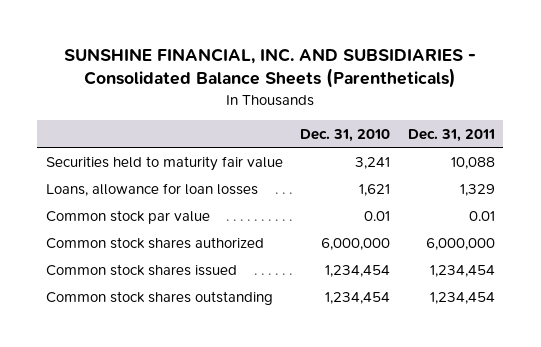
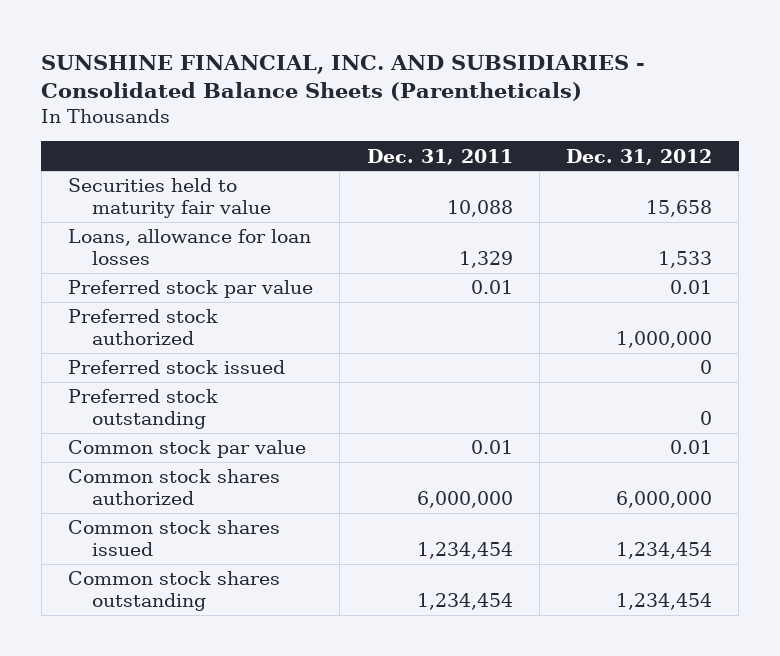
[300,128,391,142] Dec. 31, 2010 -> none
none -> [566,148,713,165] Dec. 31, 2012
none -> [68,280,314,299] Preferred stock par value
none -> [68,309,219,346] Preferred stock authorized
none -> [68,360,286,375] Preferred stock issued
none -> [68,389,219,430] Preferred stock outstanding

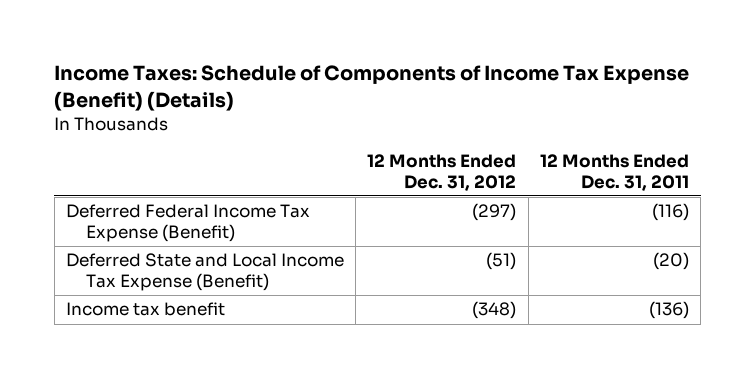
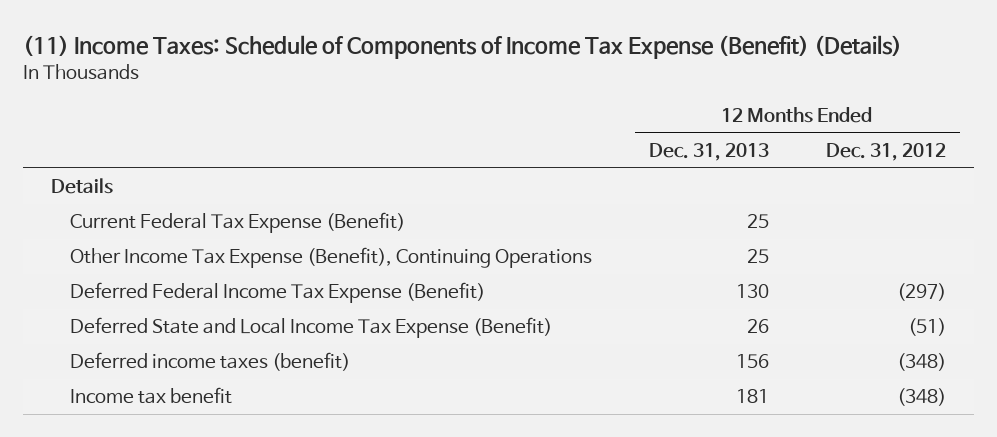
[54,65,690,111] Income Taxes: Schedule of Components of Income Tax Expense (Benefit) (Details) -> [22,34,902,59] (11) Income Taxes: Schedule of Components of Income Tax Expense (Benefit) (Details)
[540,153,690,191] 12 Months Ended Dec. 31, 2011 -> none
none -> [649,143,770,162] Dec. 31, 2013
none -> [51,178,114,195] Details
none -> [70,212,406,234] Current Federal Tax Expense (Benefit)
none -> [70,247,593,269] Other Income Tax Expense (Benefit), Continuing Operations
none -> [70,352,351,372] Deferred income taxes (benefit)

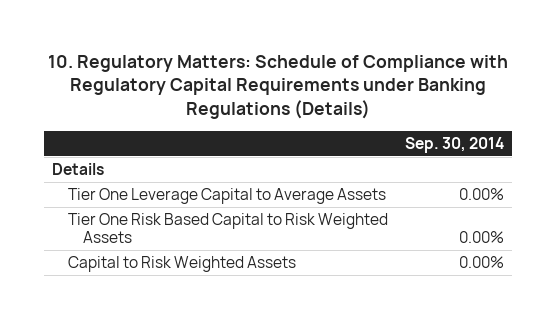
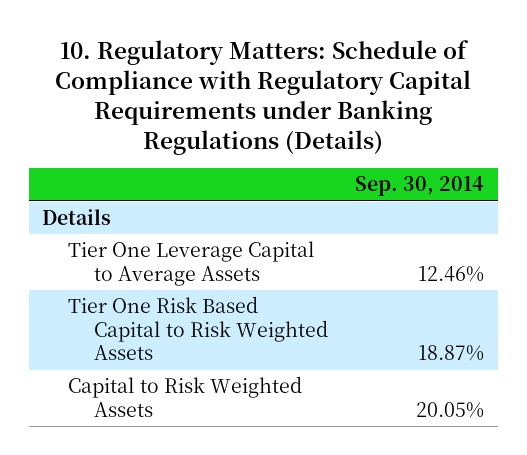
[458,188,504,201] 0.00% -> [418,265,485,282] 12.46%
[458,231,504,244] 0.00% -> [418,345,485,362] 18.87%
[458,256,504,269] 0.00% -> [416,401,485,418] 20.05%

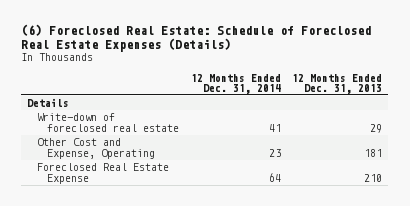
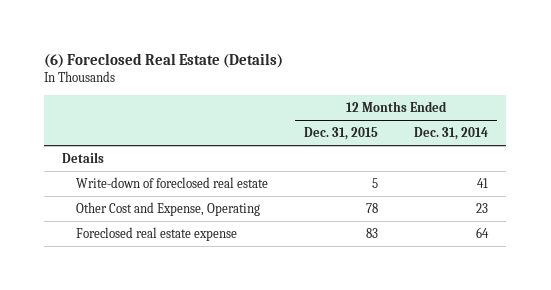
[21,24,372,53] (6) Foreclosed Real Estate: Schedule of Foreclosed Real Estate Expenses (Details) -> [44,52,284,68] (6) Foreclosed Real Estate (Details)
[292,73,383,94] 12 Months Ended Dec. 31, 2013 -> none
none -> [303,127,378,141] Dec. 31, 2015
[37,163,170,184] Foreclosed Real Estate Expense -> [75,226,237,241] Foreclosed real estate expense

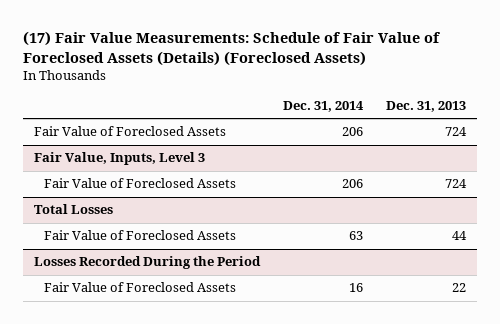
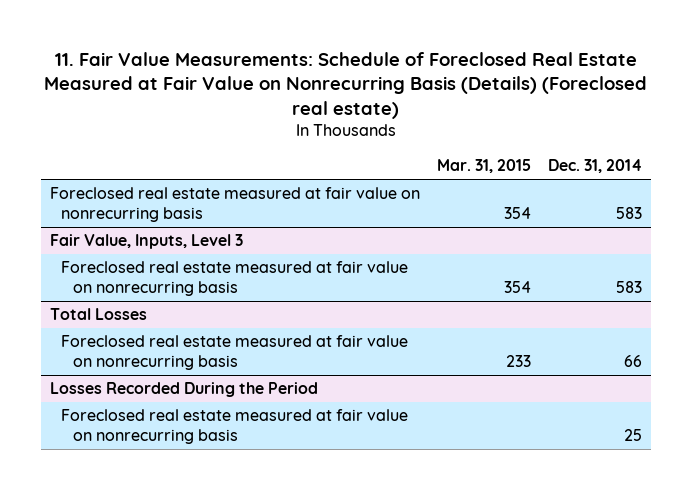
[22,30,440,66] (17) Fair Value Measurements: Schedule of Fair Value of Foreclosed Assets (Details) (Foreclosed Assets) -> [44,51,648,120] 11. Fair Value Measurements: Schedule of Foreclosed Real Estate Measured at Fair Value on Nonrecurring Basis (Details) (Foreclosed real estate)
[385,101,466,113] Dec. 31, 2013 -> none
none -> [437,159,532,174] Mar. 31, 2015
[34,126,227,137] Fair Value of Foreclosed Assets -> none
none -> [49,187,420,223] Foreclosed real estate measured at fair value on nonrecurring basis
[43,178,236,189] Fair Value of Foreclosed Assets -> none
none -> [61,261,409,297] Foreclosed real estate measured at fair value on nonrecurring basis
[43,230,236,241] Fair Value of Foreclosed Assets -> none
none -> [61,335,409,371] Foreclosed real estate measured at fair value on nonrecurring basis
[43,282,236,293] Fair Value of Foreclosed Assets -> none
none -> [61,409,409,445] Foreclosed real estate measured at fair value on nonrecurring basis

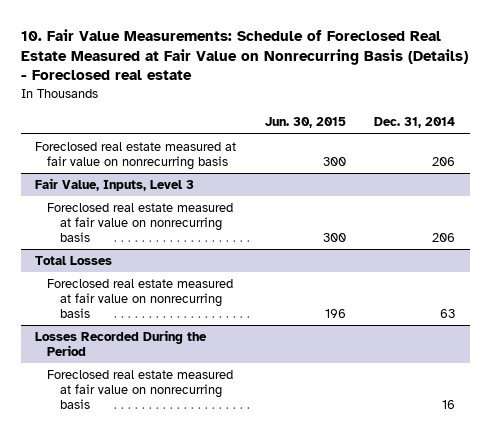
[44,51,648,120] 11. Fair Value Measurements: Schedule of Foreclosed Real Estate Measured at Fair Value on Nonrecurring Basis (Details) (Foreclosed real estate) -> [20,28,468,81] 10. Fair Value Measurements: Schedule of Foreclosed Real Estate Measured at Fair Value on Nonrecurring Basis (Details) - Foreclosed real estate
[437,159,532,174] Mar. 31, 2015 -> none
none -> [264,117,346,129] Jun. 30, 2015
[616,207,643,220] 583 -> [432,156,456,166] 206
[616,281,643,294] 583 -> [432,233,456,243] 206
[624,355,643,368] 66 -> [440,309,456,319] 63
[624,429,643,442] 25 -> [442,400,456,410] 16

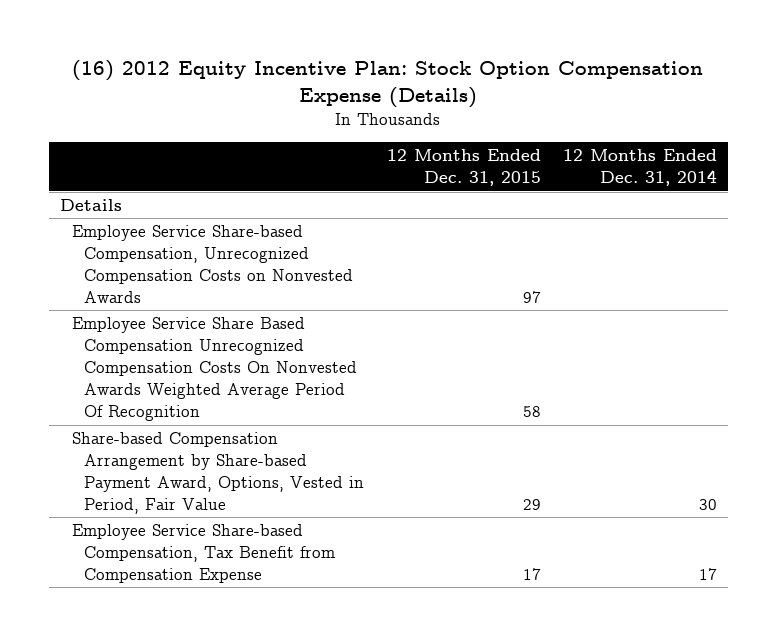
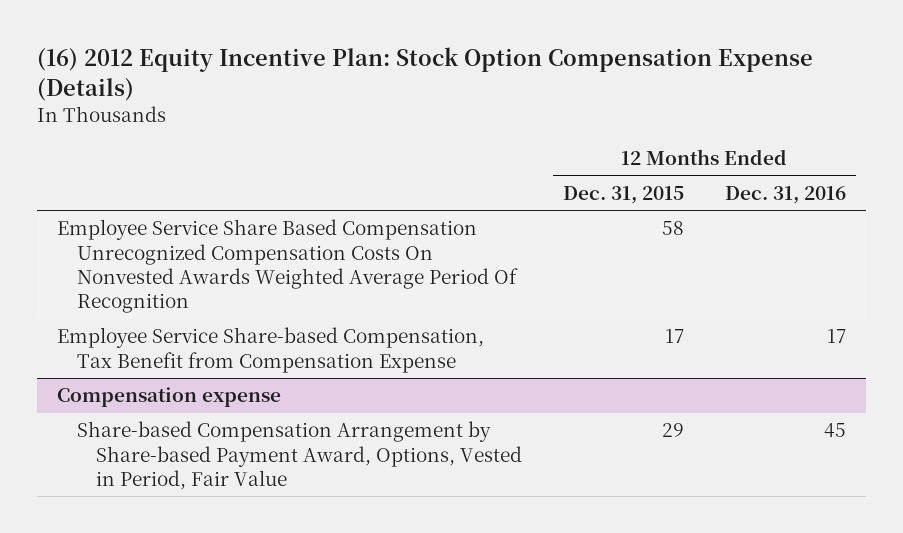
[563,149,718,187] 12 Months Ended Dec. 31, 2014 -> none
none -> [724,185,846,204] Dec. 31, 2016
[59,199,122,212] Details -> none
[71,225,354,304] Employee Service Share-based Compensation, Unrecognized Compensation Costs on Nonvested Awards -> none
[71,432,365,515] Share-based Compensation Arrangement by Share-based Payment Award, Options, Vested in Period, Fair Value -> none
none -> [57,387,282,408] Compensation expense
none -> [76,421,523,491] Share-based Compensation Arrangement by Share-based Payment Award, Options, Vested in Period, Fair Value

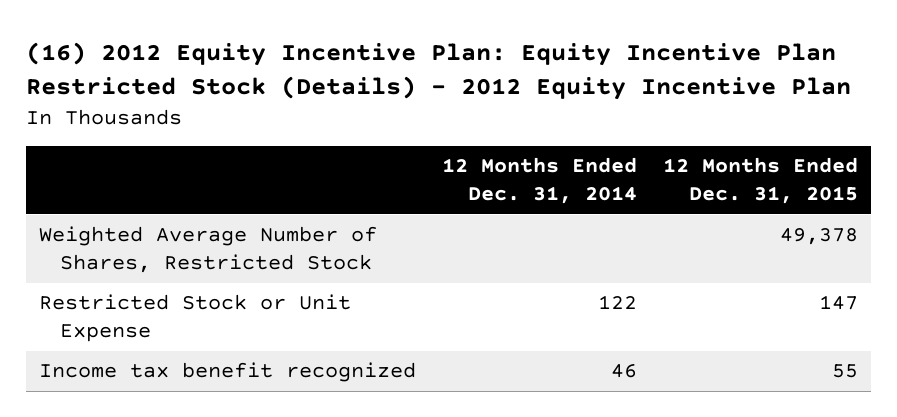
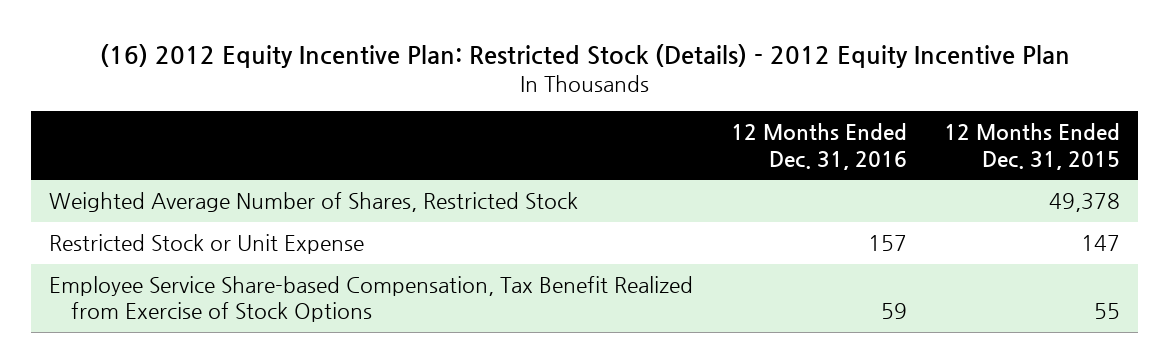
[25,42,851,101] (16) 2012 Equity Incentive Plan: Equity Incentive Plan Restricted Stock (Details) - 2012 Equity Incentive Plan -> [99,43,1070,68] (16) 2012 Equity Incentive Plan: Restricted Stock (Details) - 2012 Equity Incentive Plan
[442,157,638,205] 12 Months Ended Dec. 31, 2014 -> none
none -> [730,123,907,170] 12 Months Ended Dec. 31, 2016
[38,362,416,383] Income tax benefit recognized -> none
none -> [49,276,694,323] Employee Service Share-based Compensation, Tax Benefit Realized from Exercise of Stock Options

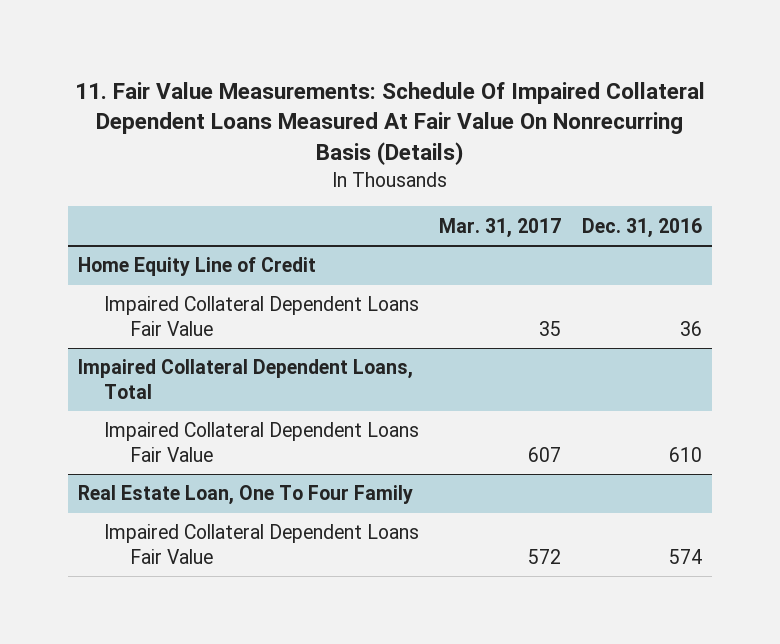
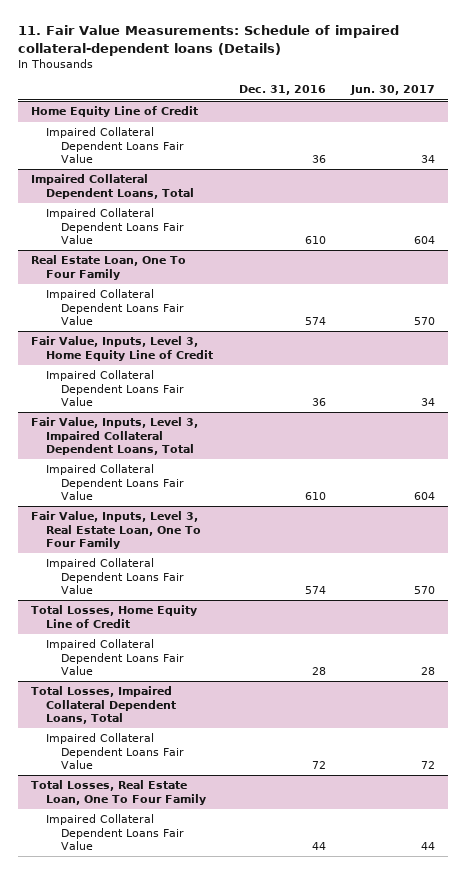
[75,81,706,166] 11. Fair Value Measurements: Schedule Of Impaired Collateral Dependent Loans Measured At Fair Value On Nonrecurring Basis (Details) -> [17,25,399,56] 11. Fair Value Measurements: Schedule of impaired collateral-dependent loans (Details)
[439,217,562,238] Mar. 31, 2017 -> none
none -> [350,85,436,96] Jun. 30, 2017
none -> [30,336,213,361] Fair Value, Inputs, Level 3, Home Equity Line of Credit
none -> [45,370,184,406] Impaired Collateral Dependent Loans Fair Value
none -> [30,417,198,455] Fair Value, Inputs, Level 3, Impaired Collateral Dependent Loans, Total
none -> [45,464,184,500] Impaired Collateral Dependent Loans Fair Value
none -> [30,511,201,549] Fair Value, Inputs, Level 3, Real Estate Loan, One To Four Family
none -> [45,558,184,594] Impaired Collateral Dependent Loans Fair Value
none -> [30,605,197,628] Total Losses, Home Equity Line of Credit
none -> [45,639,184,675] Impaired Collateral Dependent Loans Fair Value
none -> [30,686,176,724] Total Losses, Impaired Collateral Dependent Loans, Total
none -> [45,733,184,769] Impaired Collateral Dependent Loans Fair Value
none -> [30,780,206,805] Total Losses, Real Estate Loan, One To Four Family
none -> [45,814,184,850] Impaired Collateral Dependent Loans Fair Value

